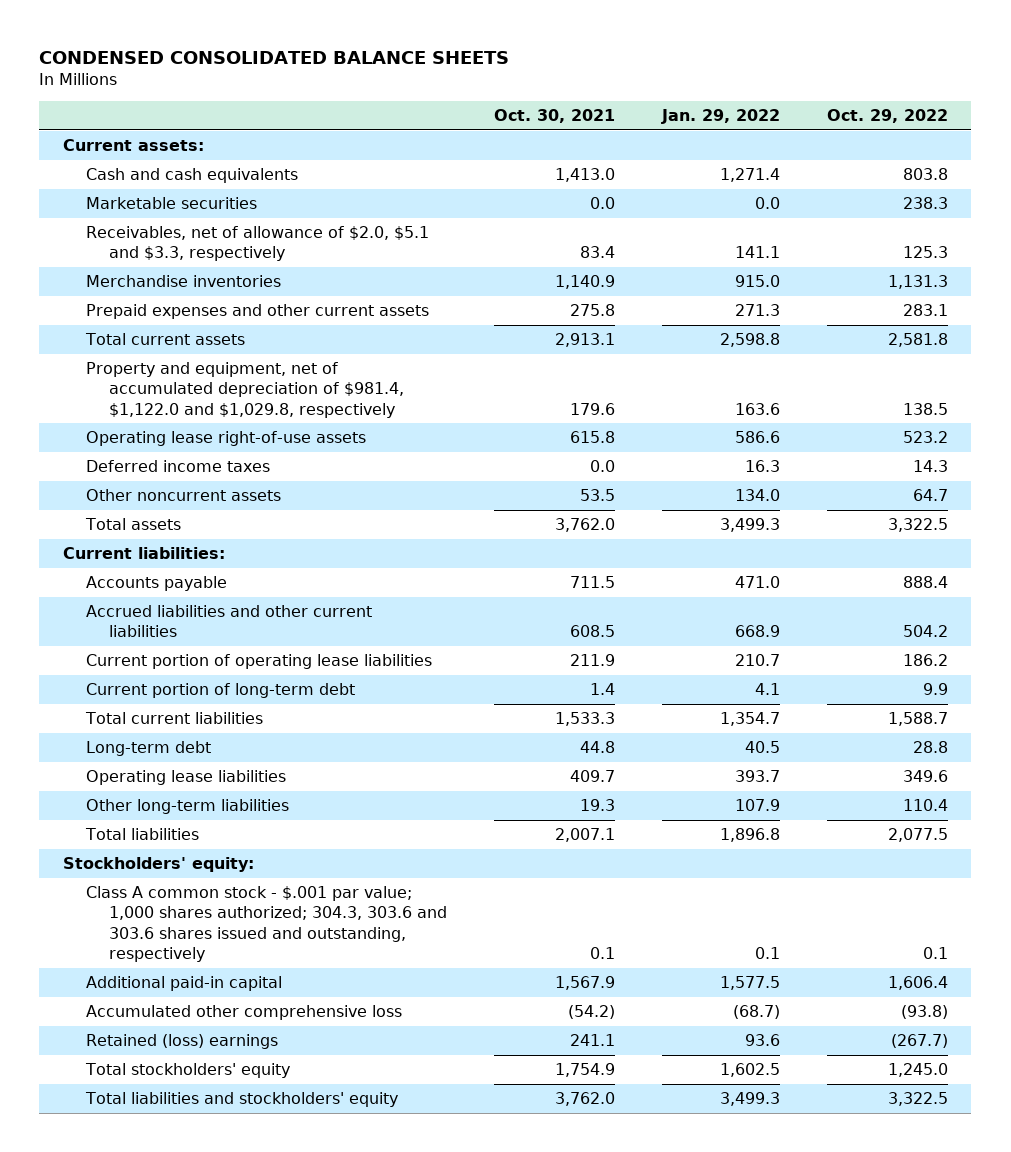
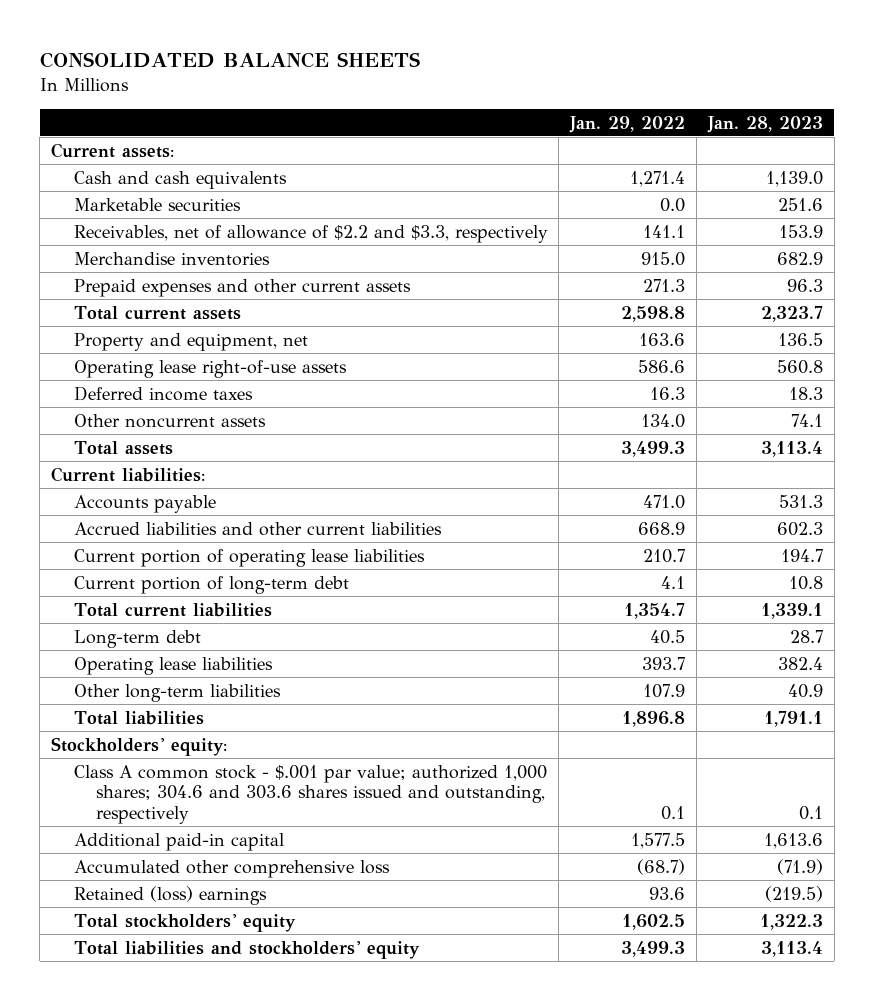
[39,50,510,64] CONDENSED CONSOLIDATED BALANCE SHEETS -> [39,52,420,69] CONSOLIDATED BALANCE SHEETS
[494,108,616,123] Oct. 30, 2021 -> none
[827,108,949,123] Oct. 29, 2022 -> none
none -> [706,115,823,133] Jan. 28, 2023
[86,226,430,262] Receivables, net of allowance of $2.0, $5.1 and $3.3, respectively -> [73,224,548,243] Receivables, net of allowance of $2.2 and $3.3, respectively
[86,362,405,418] Property and equipment, net of accumulated depreciation of $981.4, $1,122.0 and $1,029.8, respectively -> [73,332,308,351] Property and equipment, net
[86,886,448,963] Class A common stock - $.001 par value; 1,000 shares authorized; 304.3, 303.6 and 303.6 shares issued and outstanding, respectively -> [73,764,547,824] Class A common stock - $.001 par value; authorized 1,000 shares; 304.6 and 303.6 shares issued and outstanding, respectively

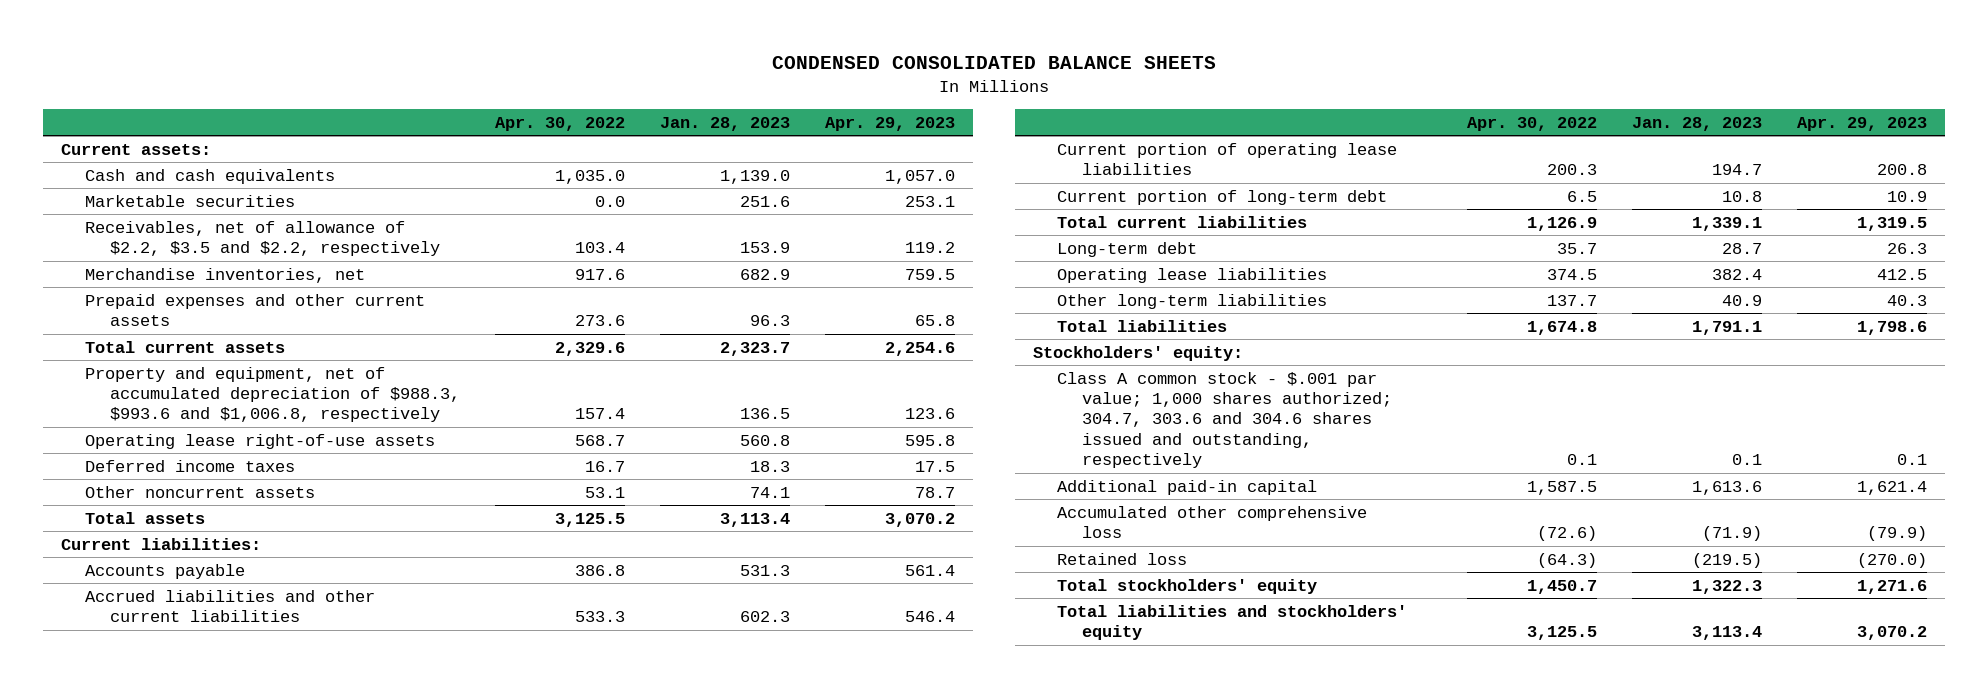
[39,52,420,69] CONSOLIDATED BALANCE SHEETS -> [771,56,1216,70] CONDENSED CONSOLIDATED BALANCE SHEETS
[569,115,686,133] Jan. 29, 2022 -> none
none -> [494,116,625,131] Apr. 30, 2022
none -> [825,116,956,131] Apr. 29, 2023
[73,224,548,243] Receivables, net of allowance of $2.2 and $3.3, respectively -> [85,220,440,257] Receivables, net of allowance of $2.2, $3.5 and $2.2, respectively
[73,251,270,266] Merchandise inventories -> [85,267,366,283] Merchandise inventories, net
[73,332,308,351] Property and equipment, net -> [85,366,460,423] Property and equipment, net of accumulated depreciation of $988.3, $993.6 and $1,006.8, respectively
[73,764,547,824] Class A common stock - $.001 par value; authorized 1,000 shares; 304.6 and 303.6 shares issued and outstanding, respectively -> [1057,371,1392,469] Class A common stock - $.001 par value; 1,000 shares authorized; 304.7, 303.6 and 304.6 shares issued and outstanding, respectively
[73,885,267,905] Retained (loss) earnings -> [1057,552,1188,565] Retained loss

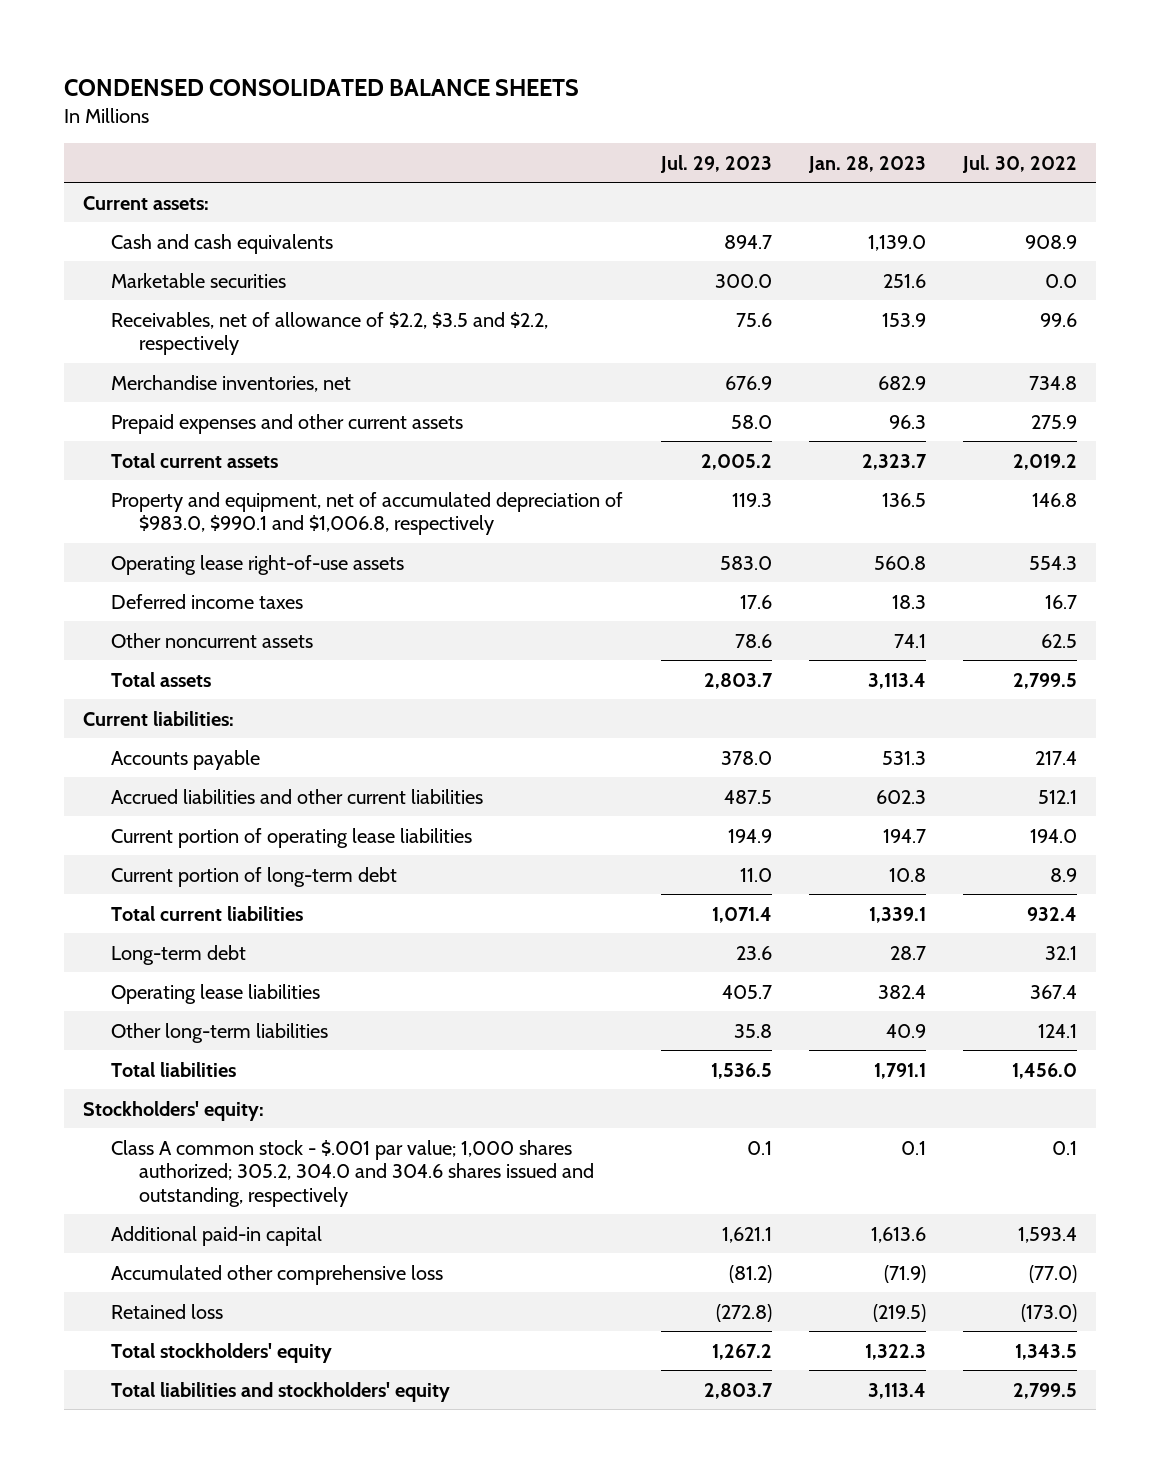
[494,116,625,131] Apr. 30, 2022 -> none
[825,116,956,131] Apr. 29, 2023 -> none
none -> [659,155,772,174] Jul. 29, 2023
none -> [962,155,1078,174] Jul. 30, 2022
[85,366,460,423] Property and equipment, net of accumulated depreciation of $988.3, $993.6 and $1,006.8, respectively -> [111,491,624,536] Property and equipment, net of accumulated depreciation of $983.0, $990.1 and $1,006.8, respectively
[1057,371,1392,469] Class A common stock - $.001 par value; 1,000 shares authorized; 304.7, 303.6 and 304.6 shares issued and outstanding, respectively -> [111,1139,595,1207] Class A common stock - $.001 par value; 1,000 shares authorized; 305.2, 304.0 and 304.6 shares issued and outstanding, respectively

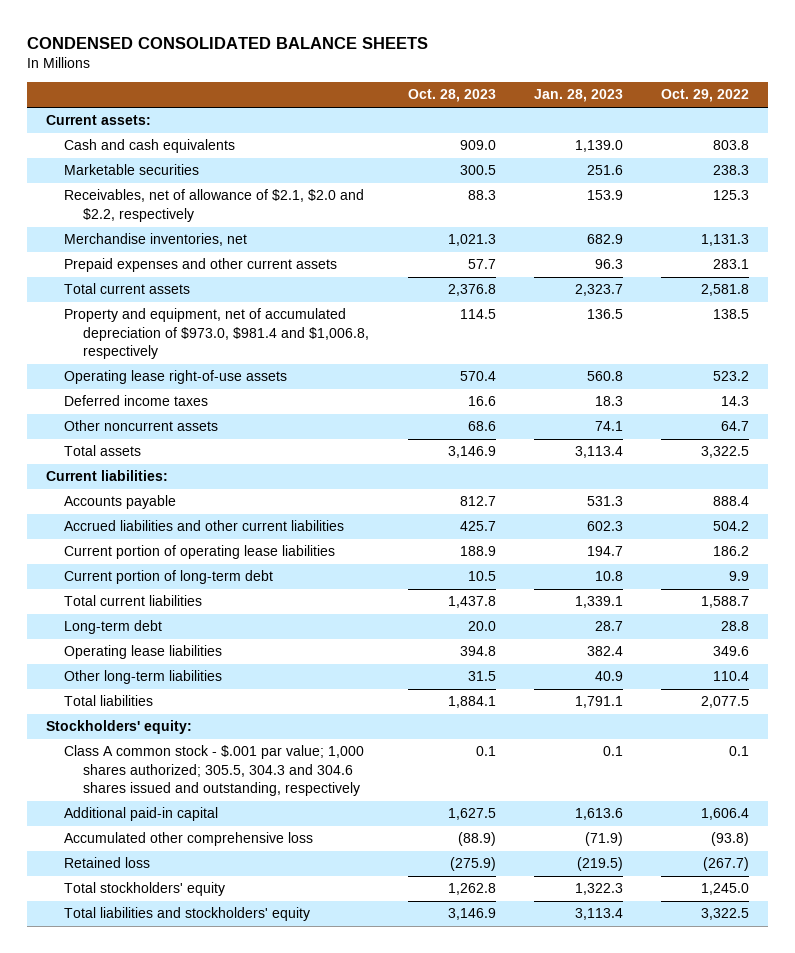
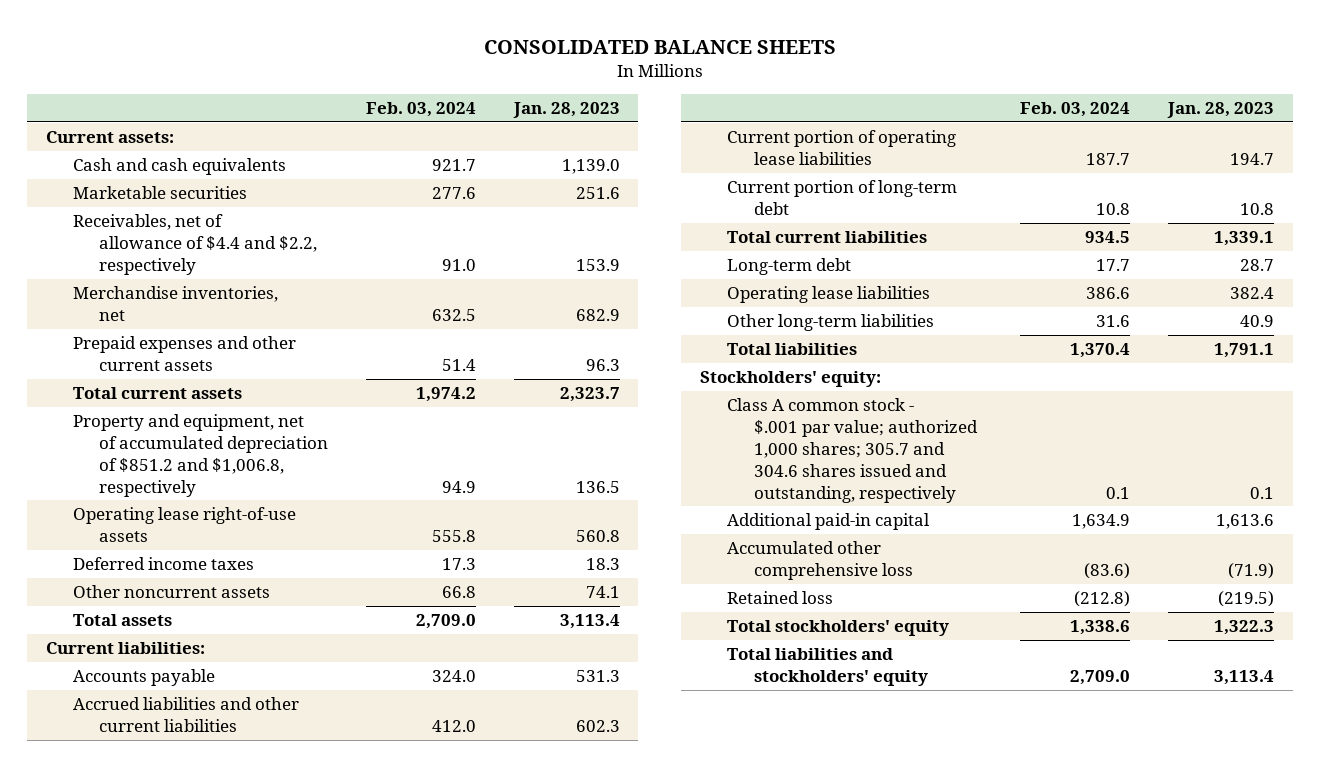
[26,36,428,49] CONDENSED CONSOLIDATED BALANCE SHEETS -> [483,39,836,54] CONSOLIDATED BALANCE SHEETS
[407,89,496,103] Oct. 28, 2023 -> none
[661,89,750,103] Oct. 29, 2022 -> none
none -> [366,102,477,118] Feb. 03, 2024
[64,189,365,222] Receivables, net of allowance of $2.1, $2.0 and $2.2, respectively -> [72,213,318,275] Receivables, net of allowance of $4.4 and $2.2, respectively
[64,308,370,360] Property and equipment, net of accumulated depreciation of $973.0, $981.4 and $1,006.8, respectively -> [72,413,329,497] Property and equipment, net of accumulated depreciation of $851.2 and $1,006.8, respectively
[64,745,365,797] Class A common stock - $.001 par value; 1,000 shares authorized; 305.5, 304.3 and 304.6 shares issued and outstanding, respectively -> [726,397,978,503] Class A common stock - $.001 par value; authorized 1,000 shares; 305.7 and 304.6 shares issued and outstanding, respectively

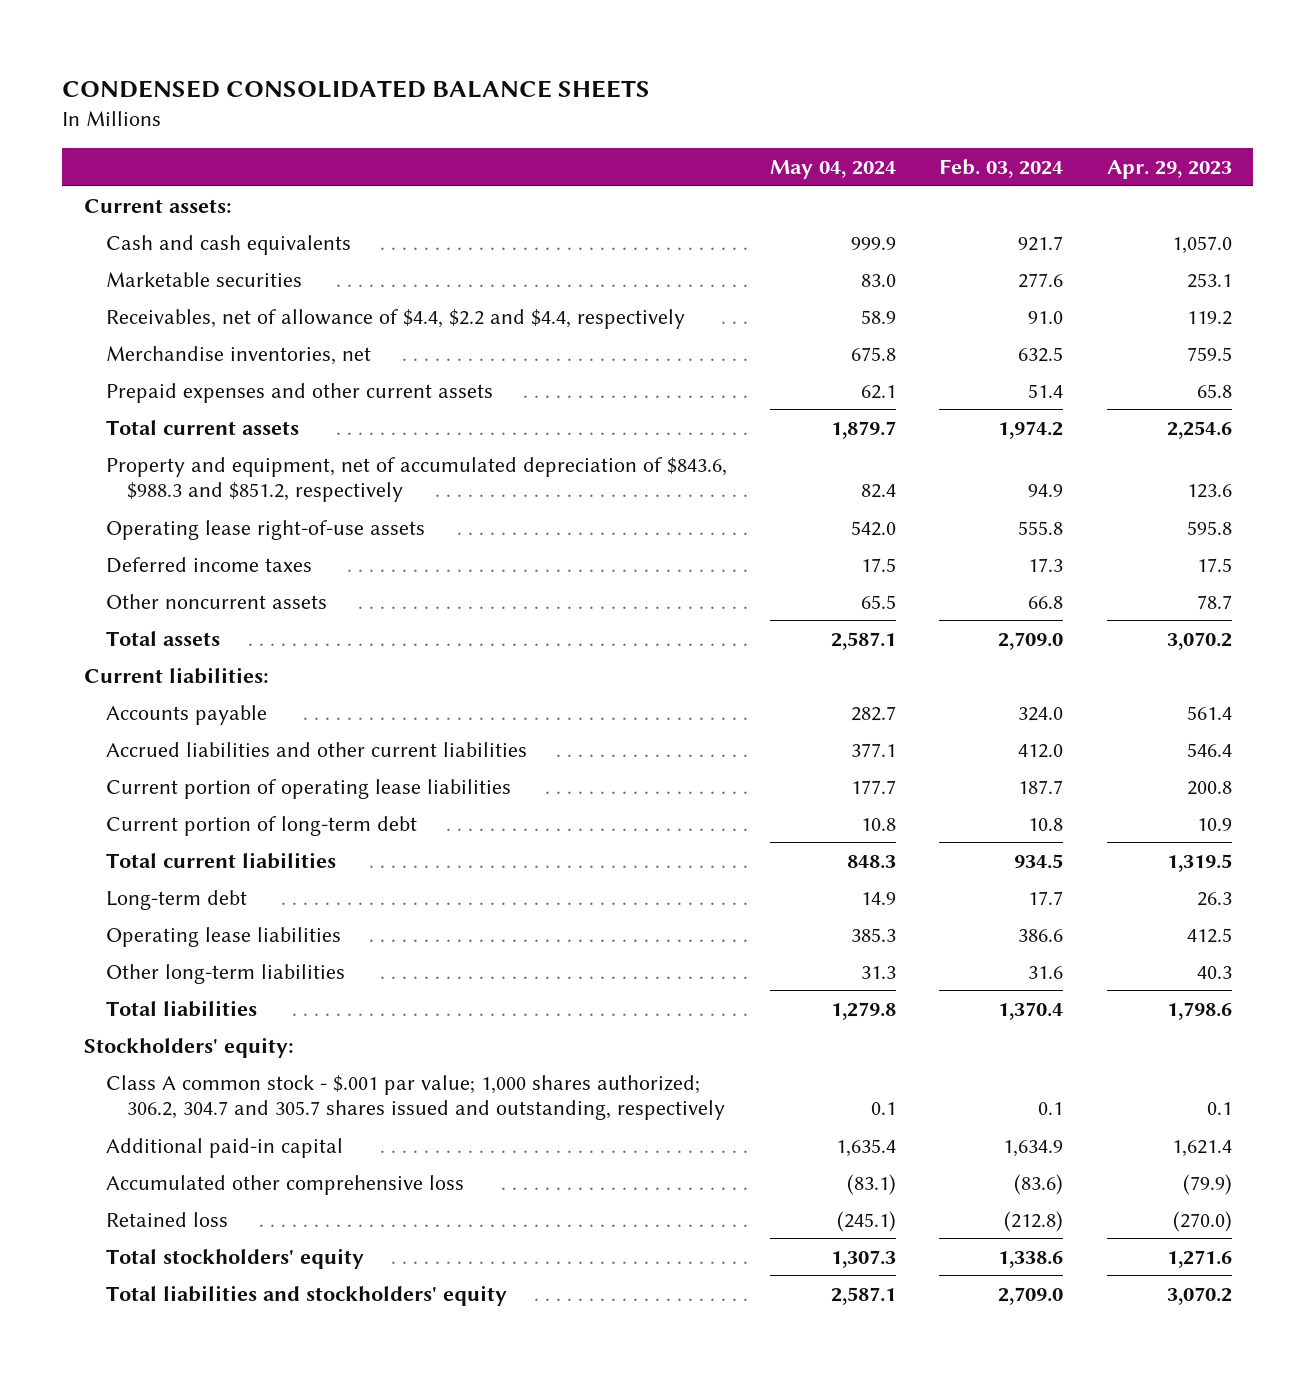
[483,39,836,54] CONSOLIDATED BALANCE SHEETS -> [62,79,651,98] CONDENSED CONSOLIDATED BALANCE SHEETS
[512,102,620,119] Jan. 28, 2023 -> none
none -> [769,159,896,179] May 04, 2024
none -> [1106,159,1232,179] Apr. 29, 2023
[72,213,318,275] Receivables, net of allowance of $4.4 and $2.2, respectively -> [105,308,685,329] Receivables, net of allowance of $4.4, $2.2 and $4.4, respectively
[72,413,329,497] Property and equipment, net of accumulated depreciation of $851.2 and $1,006.8, respectively -> [105,456,727,503] Property and equipment, net of accumulated depreciation of $843.6, $988.3 and $851.2, respectively
[726,397,978,503] Class A common stock - $.001 par value; authorized 1,000 shares; 305.7 and 304.6 shares issued and outstanding, respectively -> [105,1074,725,1121] Class A common stock - $.001 par value; 1,000 shares authorized; 306.2, 304.7 and 305.7 shares issued and outstanding, respectively

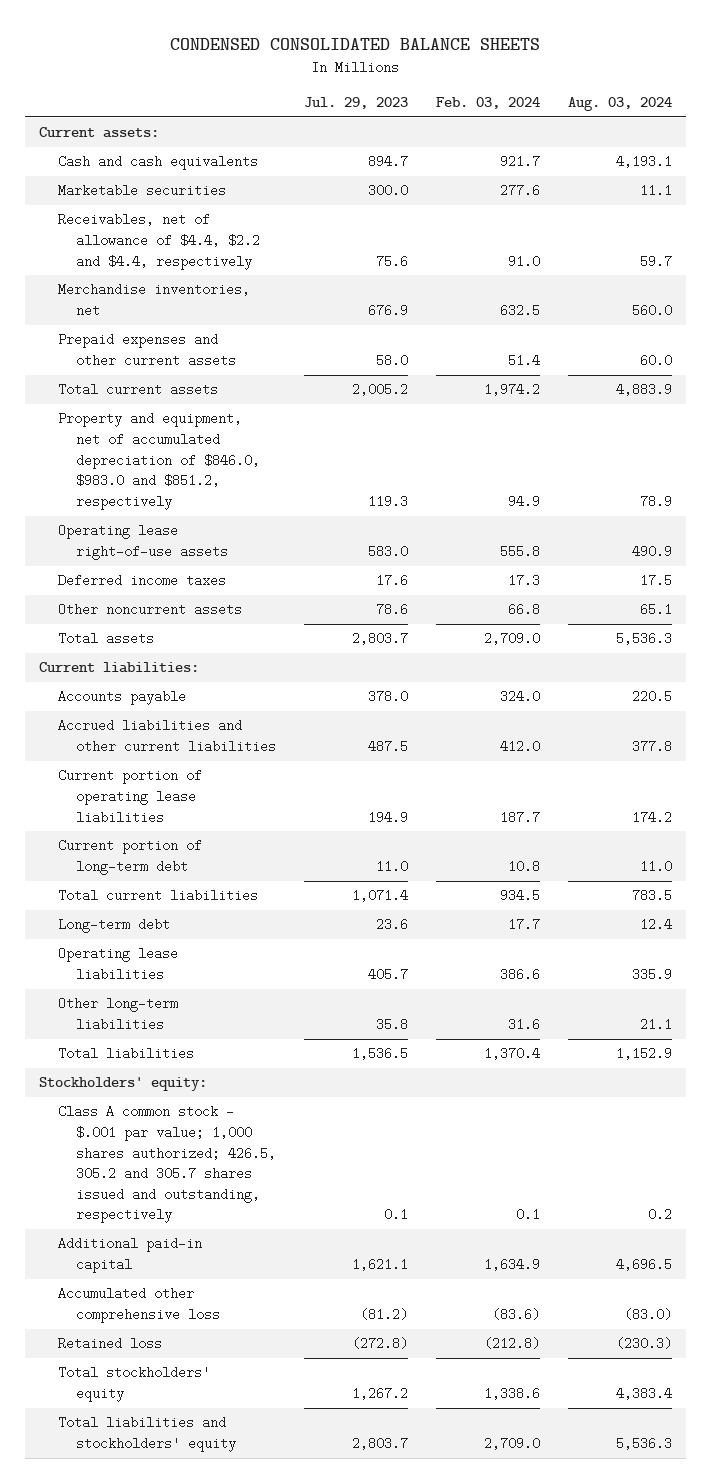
[769,159,896,179] May 04, 2024 -> none
[1106,159,1232,179] Apr. 29, 2023 -> none
none -> [303,96,408,109] Jul. 29, 2023
none -> [567,96,672,111] Aug. 03, 2024
[105,456,727,503] Property and equipment, net of accumulated depreciation of $843.6, $988.3 and $851.2, respectively -> [57,412,260,510] Property and equipment, net of accumulated depreciation of $846.0, $983.0 and $851.2, respectively
[105,1074,725,1121] Class A common stock - $.001 par value; 1,000 shares authorized; 306.2, 304.7 and 305.7 shares issued and outstanding, respectively -> [57,1105,276,1224] Class A common stock - $.001 par value; 1,000 shares authorized; 426.5, 305.2 and 305.7 shares issued and outstanding, respectively

